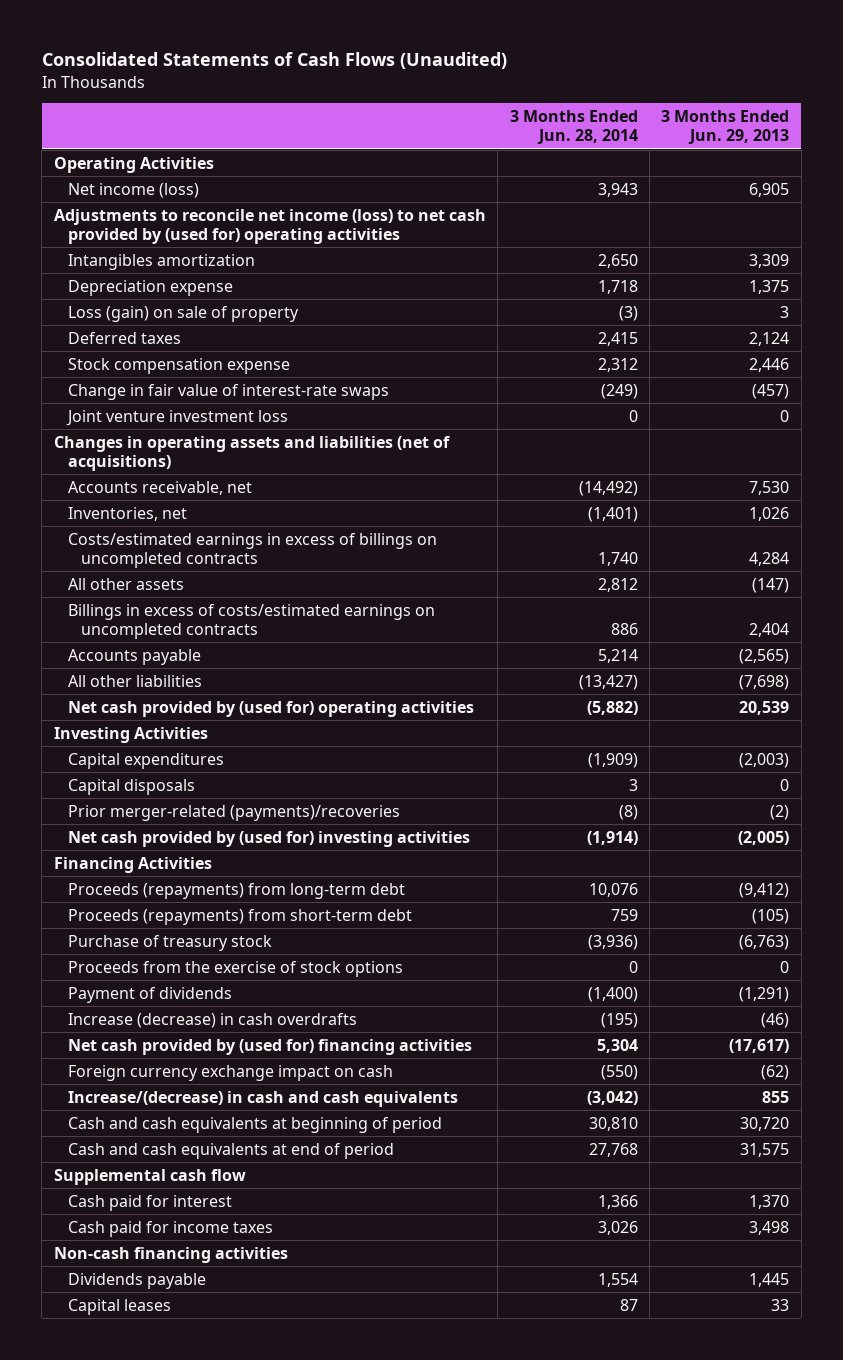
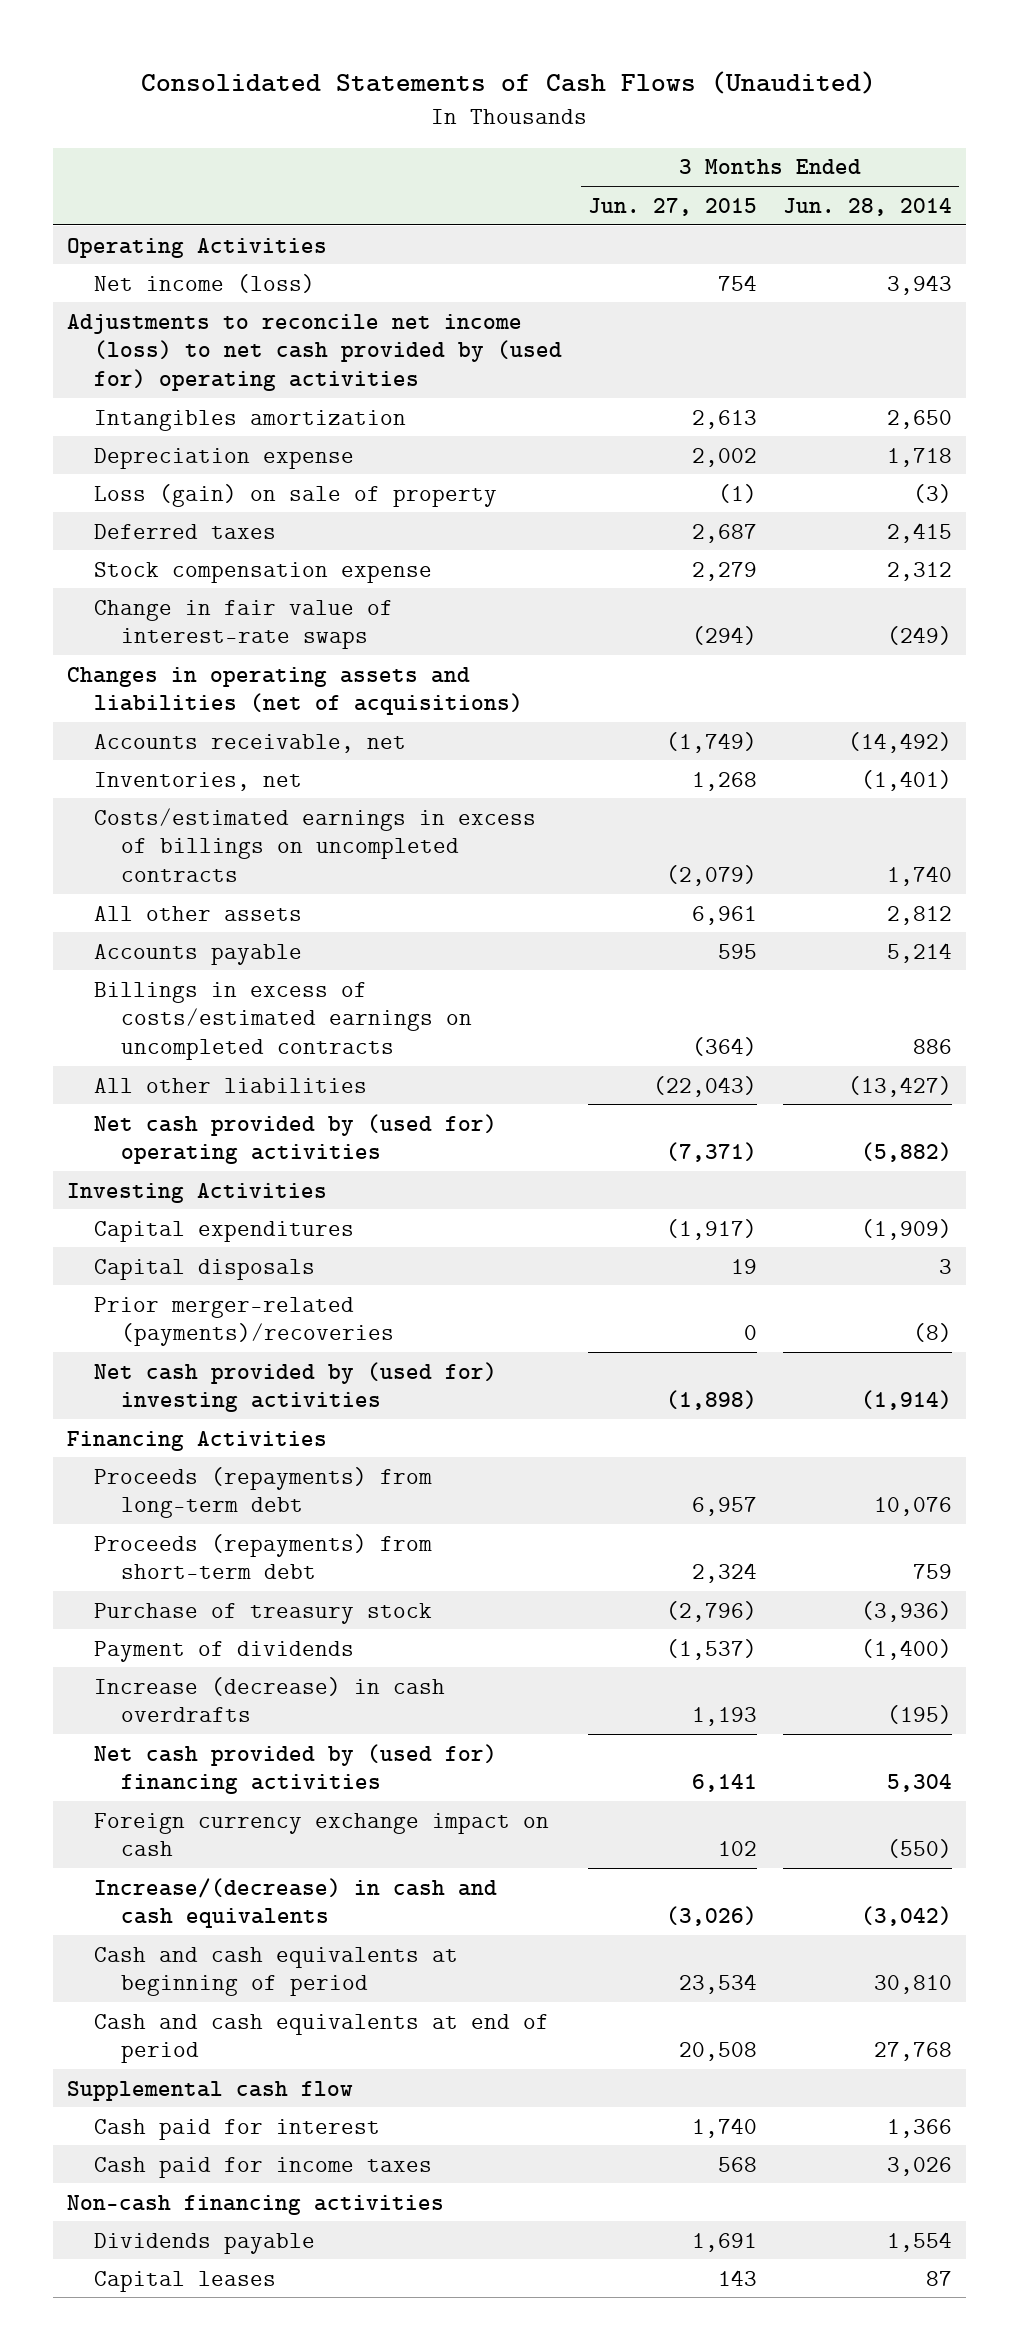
[661,110,790,145] 3 Months Ended Jun. 29, 2013 -> none
none -> [588,197,758,216] Jun. 27, 2015
[65,409,288,426] Joint venture investment loss -> none
[67,603,435,640] Billings in excess of costs/estimated earnings on uncompleted contracts -> [93,981,472,1060] Billings in excess of costs/estimated earnings on uncompleted contracts
[67,960,403,977] Proceeds from the exercise of stock options -> none

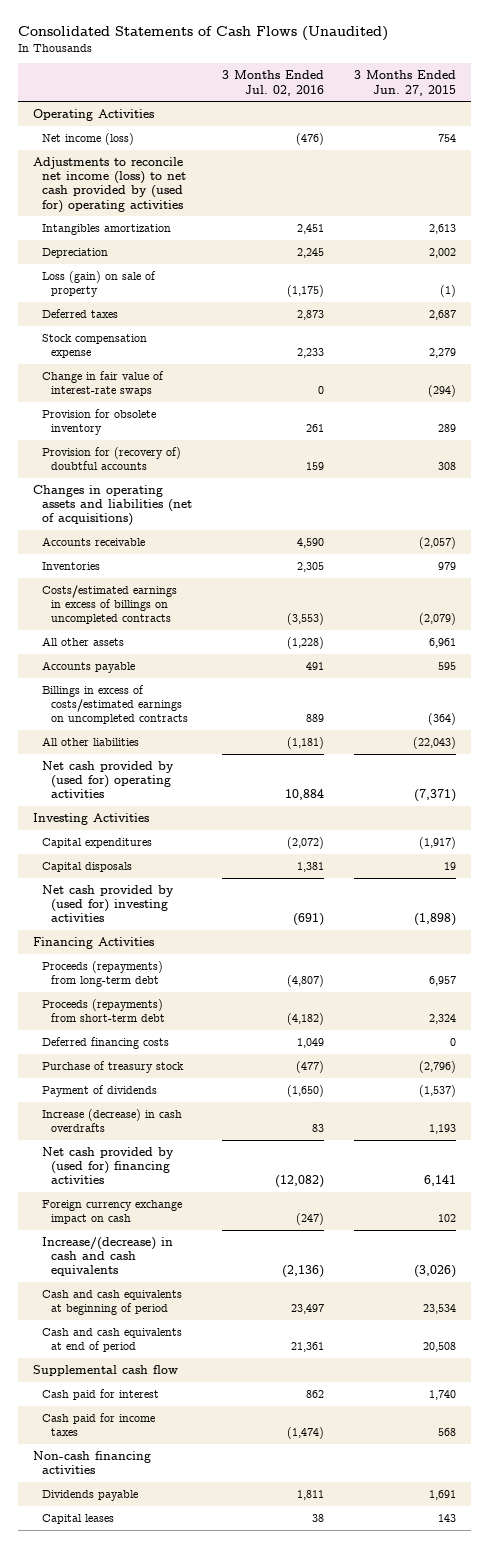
[783,197,953,216] Jun. 28, 2014 -> none
none -> [221,70,324,96] 3 Months Ended Jul. 02, 2016
[93,447,354,469] Depreciation expense -> [41,247,108,258] Depreciation
none -> [41,408,156,436] Provision for obsolete inventory
none -> [41,446,181,471] Provision for (recovery of) doubtful accounts
[93,733,406,753] Accounts receivable, net -> [41,536,145,546] Accounts receivable
[666,731,758,753] (1,749) -> [418,536,456,549] (2,057)
[93,771,302,791] Inventories, net -> [41,561,100,570] Inventories
[692,771,758,791] 1,268 -> [437,561,456,570] 979
[93,1296,394,1347] Prior merger-related (payments)/recoveries -> none
none -> [41,1036,169,1049] Deferred financing costs

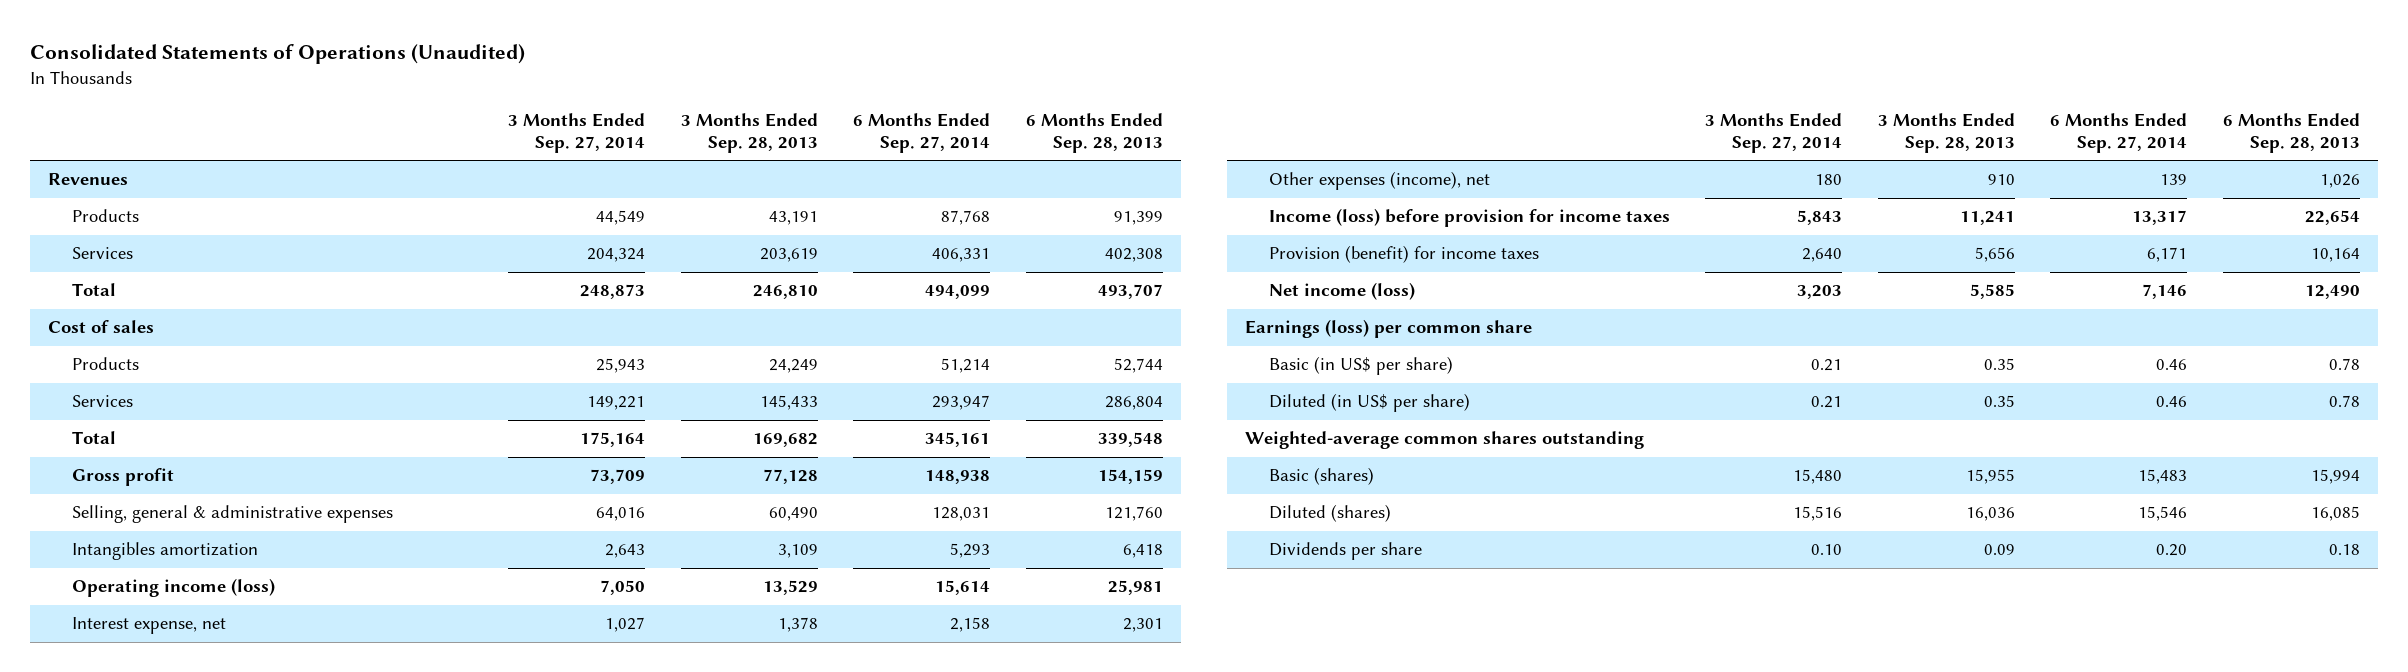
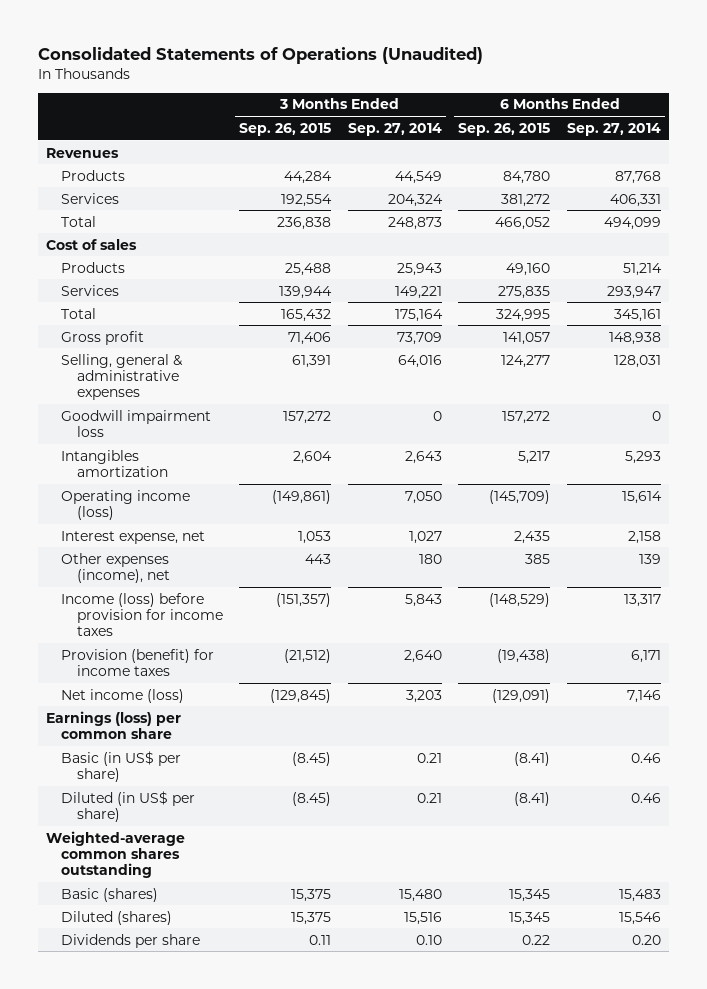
[680,113,818,154] 3 Months Ended Sep. 28, 2013 -> none
[1025,113,1163,154] 6 Months Ended Sep. 28, 2013 -> none
none -> [239,122,332,136] Sep. 26, 2015
none -> [458,122,551,136] Sep. 26, 2015
none -> [61,409,212,438] Goodwill impairment loss

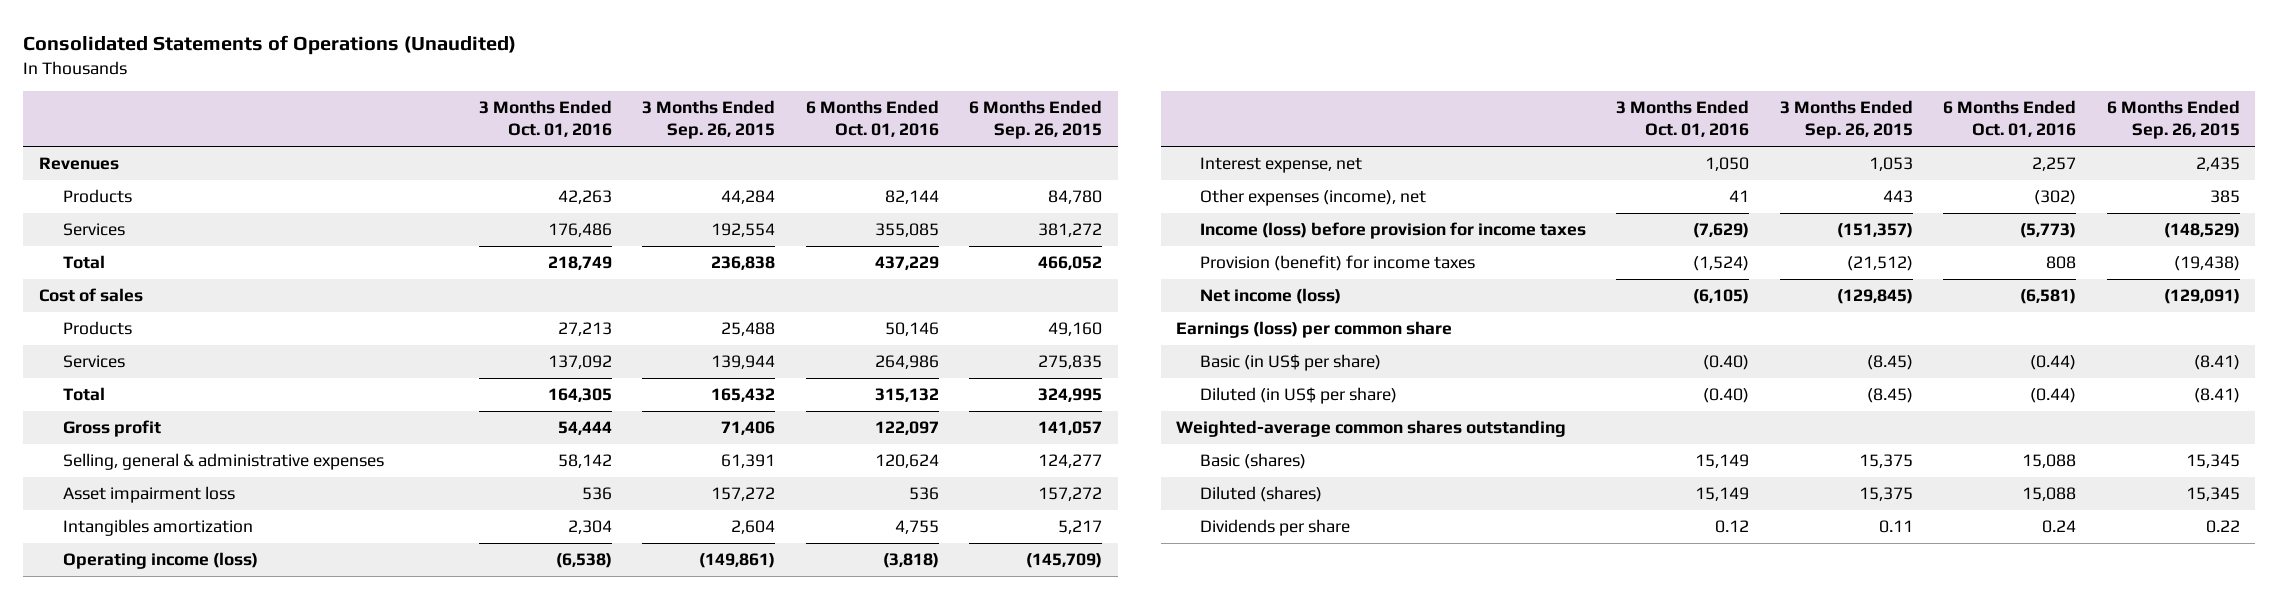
[347,122,442,136] Sep. 27, 2014 -> none
[566,122,661,136] Sep. 27, 2014 -> none
none -> [479,100,613,138] 3 Months Ended Oct. 01, 2016
none -> [805,100,939,138] 6 Months Ended Oct. 01, 2016
[61,409,212,438] Goodwill impairment loss -> [62,486,235,504] Asset impairment loss

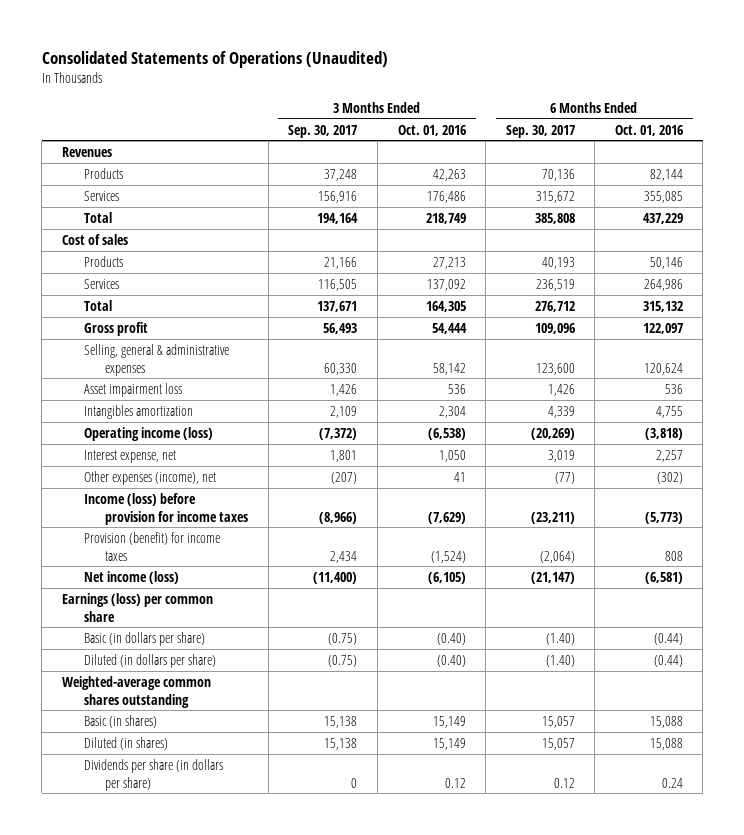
[642,100,776,140] 3 Months Ended Sep. 26, 2015 -> none
[969,100,1103,140] 6 Months Ended Sep. 26, 2015 -> none
none -> [288,124,358,138] Sep. 30, 2017
none -> [505,124,575,138] Sep. 30, 2017
[1199,354,1381,372] Basic (in US$ per share) -> [83,631,205,646] Basic (in dollars per share)
[1199,387,1397,405] Diluted (in US$ per share) -> [83,653,216,668] Diluted (in dollars per share)
[1199,453,1306,470] Basic (shares) -> [83,714,157,728] Basic (in shares)
[1199,486,1322,503] Diluted (shares) -> [83,736,168,750] Diluted (in shares)
[1199,519,1350,537] Dividends per share -> [83,758,223,791] Dividends per share (in dollars per share)

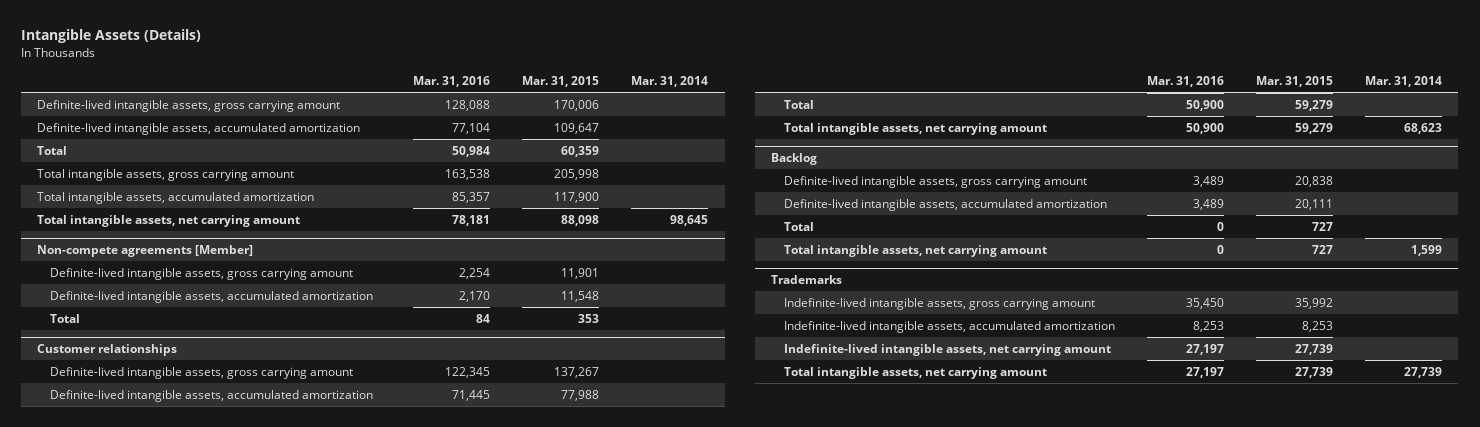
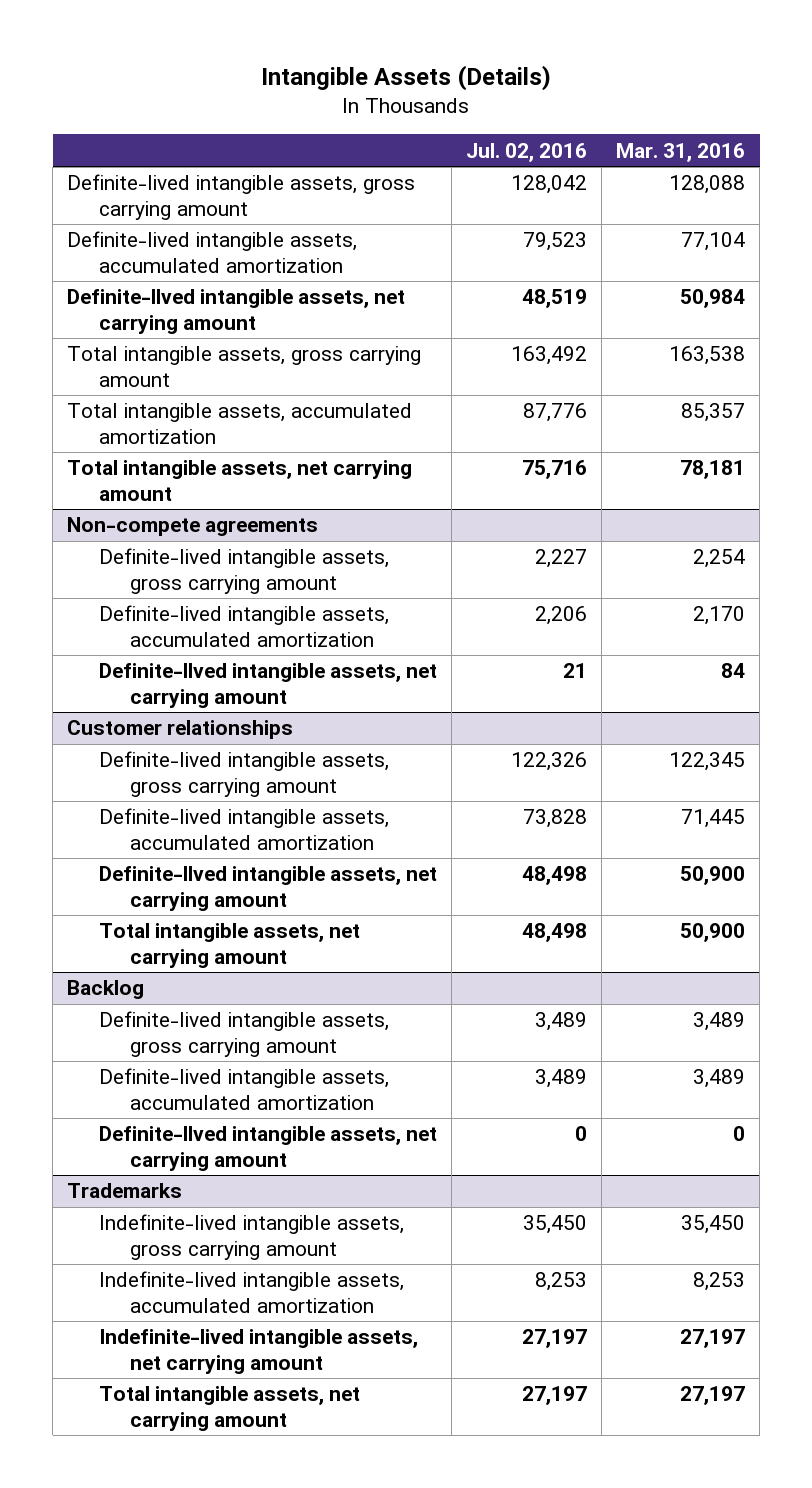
[522,75,600,87] Mar. 31, 2015 -> none
[631,75,709,87] Mar. 31, 2014 -> none
none -> [466,142,588,162] Jul. 02, 2016
[37,146,68,156] Total -> [67,289,406,334] Definite-llved intangible assets, net carrying amount
[37,245,254,258] Non-compete agreements [Member] -> [67,517,319,537] Non-compete agreements
[49,314,80,324] Total -> [98,663,437,708] Definite-llved intangible assets, net carrying amount
[783,100,814,110] Total -> [98,866,437,911] Definite-llved intangible assets, net carrying amount
[783,245,1047,258] Total intangible assets, net carrying amount -> none
[783,222,814,232] Total -> [98,1126,437,1171] Definite-llved intangible assets, net carrying amount

